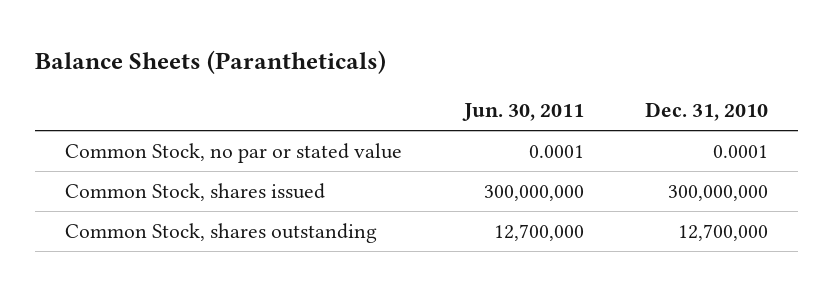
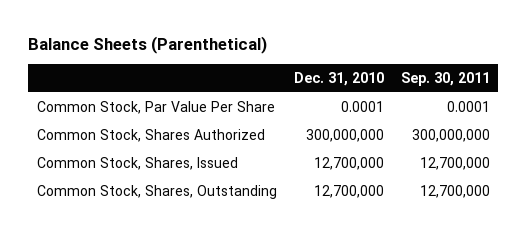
[34,49,386,74] Balance Sheets (Parantheticals) -> [27,35,267,54] Balance Sheets (Parenthetical)
[461,103,584,122] Jun. 30, 2011 -> none
none -> [400,71,490,86] Sep. 30, 2011
[65,143,403,164] Common Stock, no par or stated value -> [36,100,275,114] Common Stock, Par Value Per Share
none -> [36,128,265,142] Common Stock, Shares Authorized
[65,183,326,202] Common Stock, shares issued -> [36,156,238,170] Common Stock, Shares, Issued
[667,185,768,202] 300,000,000 -> [313,156,384,170] 12,700,000
[65,223,378,244] Common Stock, shares outstanding -> [36,184,277,199] Common Stock, Shares, Outstanding

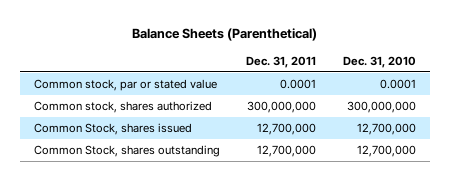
[400,71,490,86] Sep. 30, 2011 -> none
none -> [246,55,317,68] Dec. 31, 2011
[36,100,275,114] Common Stock, Par Value Per Share -> [33,79,217,92] Common stock, par or stated value
[36,128,265,142] Common Stock, Shares Authorized -> [33,101,212,114] Common stock, shares authorized
[36,156,238,170] Common Stock, Shares, Issued -> [33,123,192,136] Common Stock, shares issued
[36,184,277,199] Common Stock, Shares, Outstanding -> [33,145,220,158] Common Stock, shares outstanding

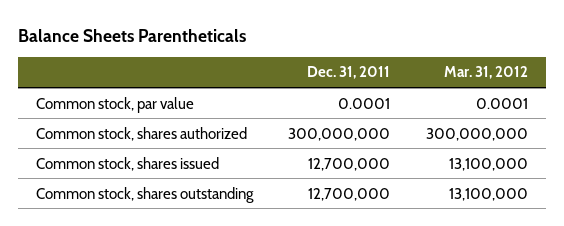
[131,28,317,42] Balance Sheets (Parenthetical) -> [17,28,246,42] Balance Sheets Parentheticals
[343,55,417,68] Dec. 31, 2010 -> none
none -> [444,66,529,80] Mar. 31, 2012
[33,79,217,92] Common stock, par or stated value -> [35,96,194,113] Common stock, par value
[33,123,192,136] Common Stock, shares issued -> [35,156,219,171] Common stock, shares issued
[33,145,220,158] Common Stock, shares outstanding -> [35,186,254,203] Common stock, shares outstanding

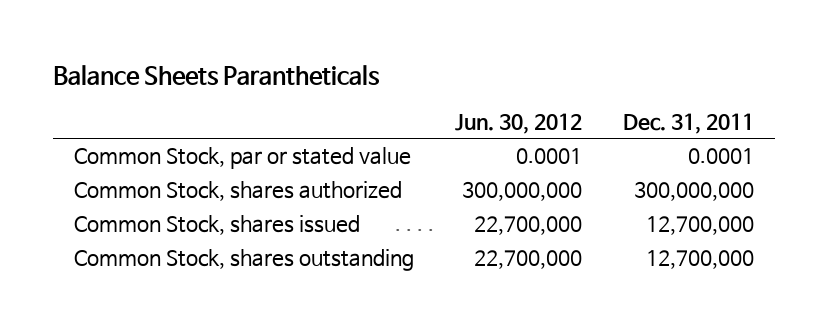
[17,28,246,42] Balance Sheets Parentheticals -> [52,65,380,87] Balance Sheets Parantheticals
[444,66,529,80] Mar. 31, 2012 -> none
none -> [454,112,582,134] Jun. 30, 2012
[35,96,194,113] Common stock, par value -> [73,147,411,170] Common Stock, par or stated value
[35,126,247,141] Common stock, shares authorized -> [73,181,402,202] Common Stock, shares authorized
[35,156,219,171] Common stock, shares issued -> [73,215,360,236] Common Stock, shares issued
[35,186,254,203] Common stock, shares outstanding -> [73,249,414,272] Common Stock, shares outstanding

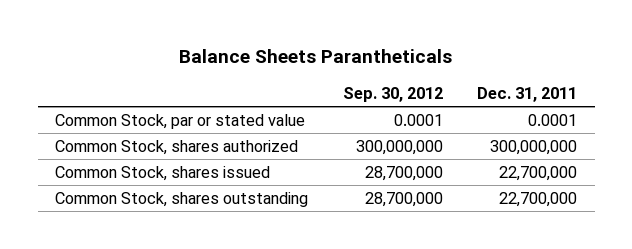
[454,112,582,134] Jun. 30, 2012 -> none
none -> [342,86,443,102] Sep. 30, 2012
[645,216,754,236] 12,700,000 -> [499,165,578,181] 22,700,000
[645,250,754,270] 12,700,000 -> [499,191,578,207] 22,700,000

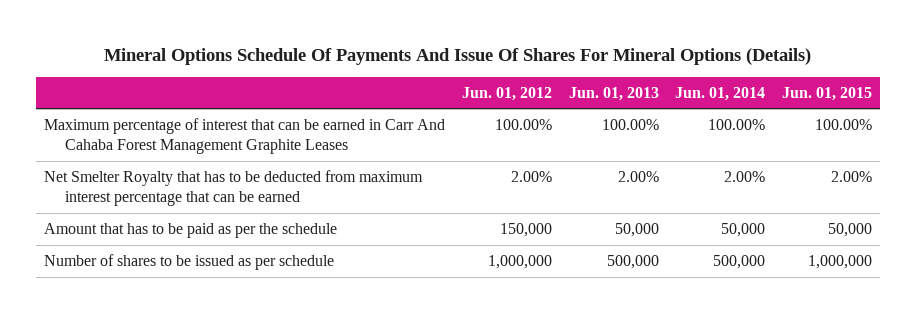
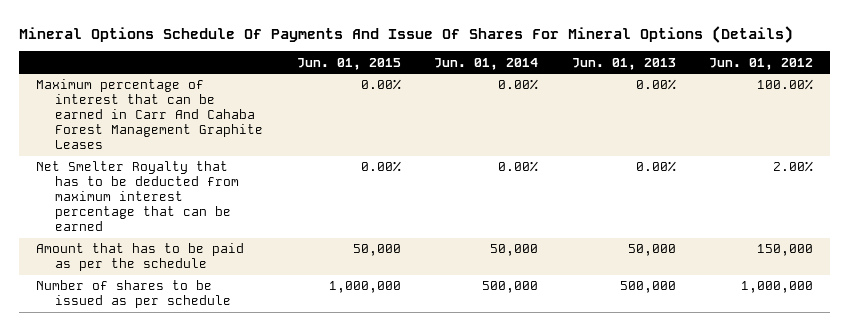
[601,119,659,131] 100.00% -> [635,79,676,91] 0.00%
[708,119,766,131] 100.00% -> [498,79,539,91] 0.00%
[815,119,873,131] 100.00% -> [360,79,401,91] 0.00%
[617,171,659,183] 2.00% -> [635,161,676,173] 0.00%
[724,171,766,183] 2.00% -> [498,161,539,173] 0.00%
[831,171,873,183] 2.00% -> [360,161,401,173] 0.00%

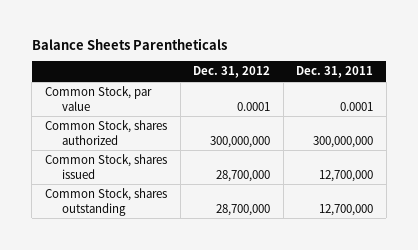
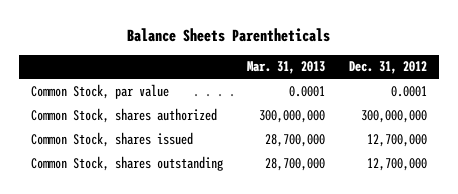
[296,66,374,79] Dec. 31, 2011 -> none
none -> [246,61,325,75] Mar. 31, 2013
[216,169,271,182] 28,700,000 -> [366,133,427,147] 12,700,000
[216,203,271,216] 28,700,000 -> [366,157,427,171] 12,700,000

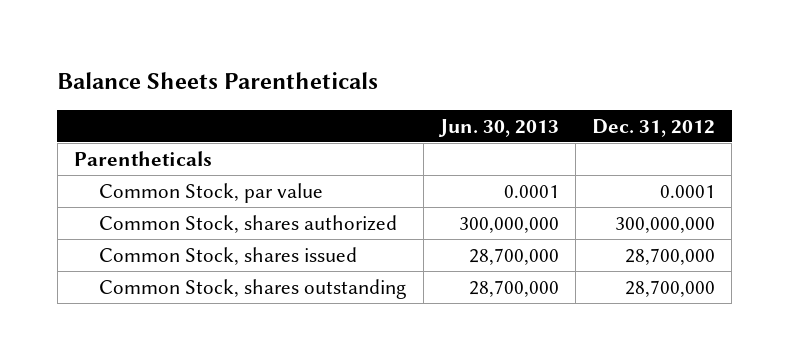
[246,61,325,75] Mar. 31, 2013 -> none
none -> [437,118,559,137] Jun. 30, 2013
none -> [73,150,212,166] Parentheticals
[366,133,427,147] 12,700,000 -> [624,247,715,265] 28,700,000
[366,157,427,171] 12,700,000 -> [624,279,715,297] 28,700,000

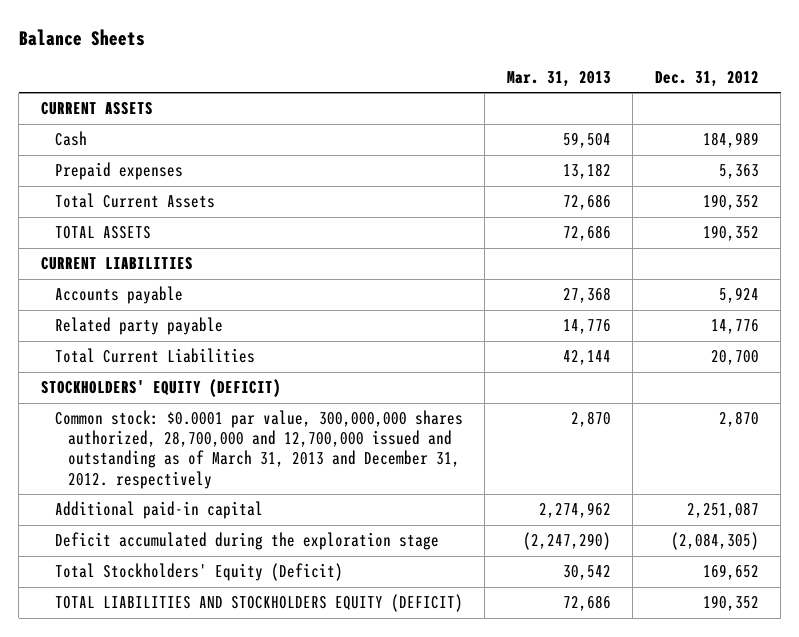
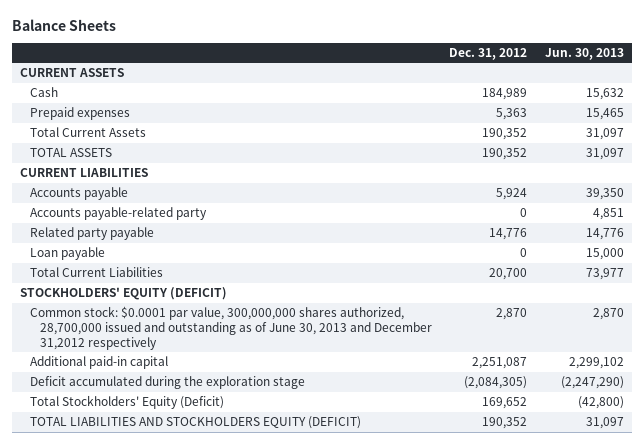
[506,71,611,88] Mar. 31, 2013 -> none
none -> [544,47,624,60] Jun. 30, 2013
none -> [29,207,207,221] Accounts payable-related party
none -> [29,247,105,261] Loan payable
[54,410,463,489] Common stock: $0.0001 par value, 300,000,000 shares authorized, 28,700,000 and 12,700,000 issued and outstanding as of March 31, 2013 and December 31, 2012. respectively -> [29,306,432,350] Common stock: $0.0001 par value, 300,000,000 shares authorized, 28,700,000 issued and outstanding as of June 30, 2013 and December 31,2012 respectively

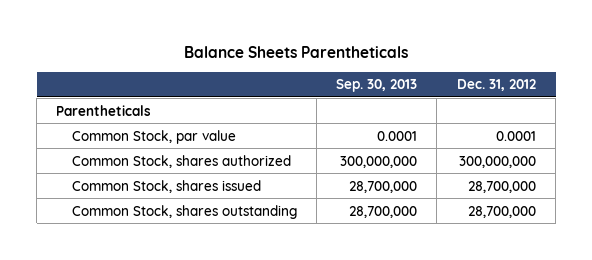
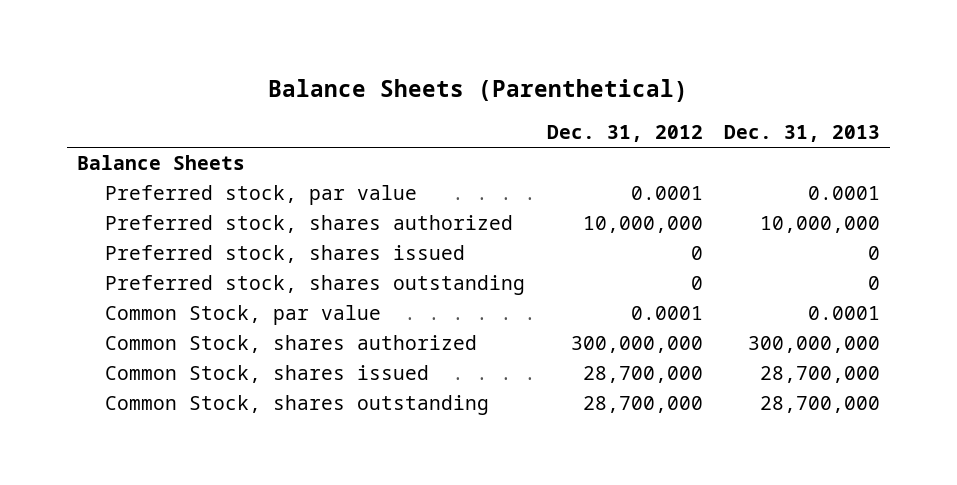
[184,45,409,58] Balance Sheets Parentheticals -> [268,79,689,103] Balance Sheets (Parenthetical)
[336,79,418,93] Sep. 30, 2013 -> none
none -> [723,124,880,142] Dec. 31, 2013
[56,104,152,116] Parentheticals -> none
none -> [77,155,246,171] Balance Sheets
none -> [105,185,418,206] Preferred stock, par value
none -> [105,215,514,234] Preferred stock, shares authorized
none -> [105,245,466,264] Preferred stock, shares issued
none -> [105,275,526,296] Preferred stock, shares outstanding

